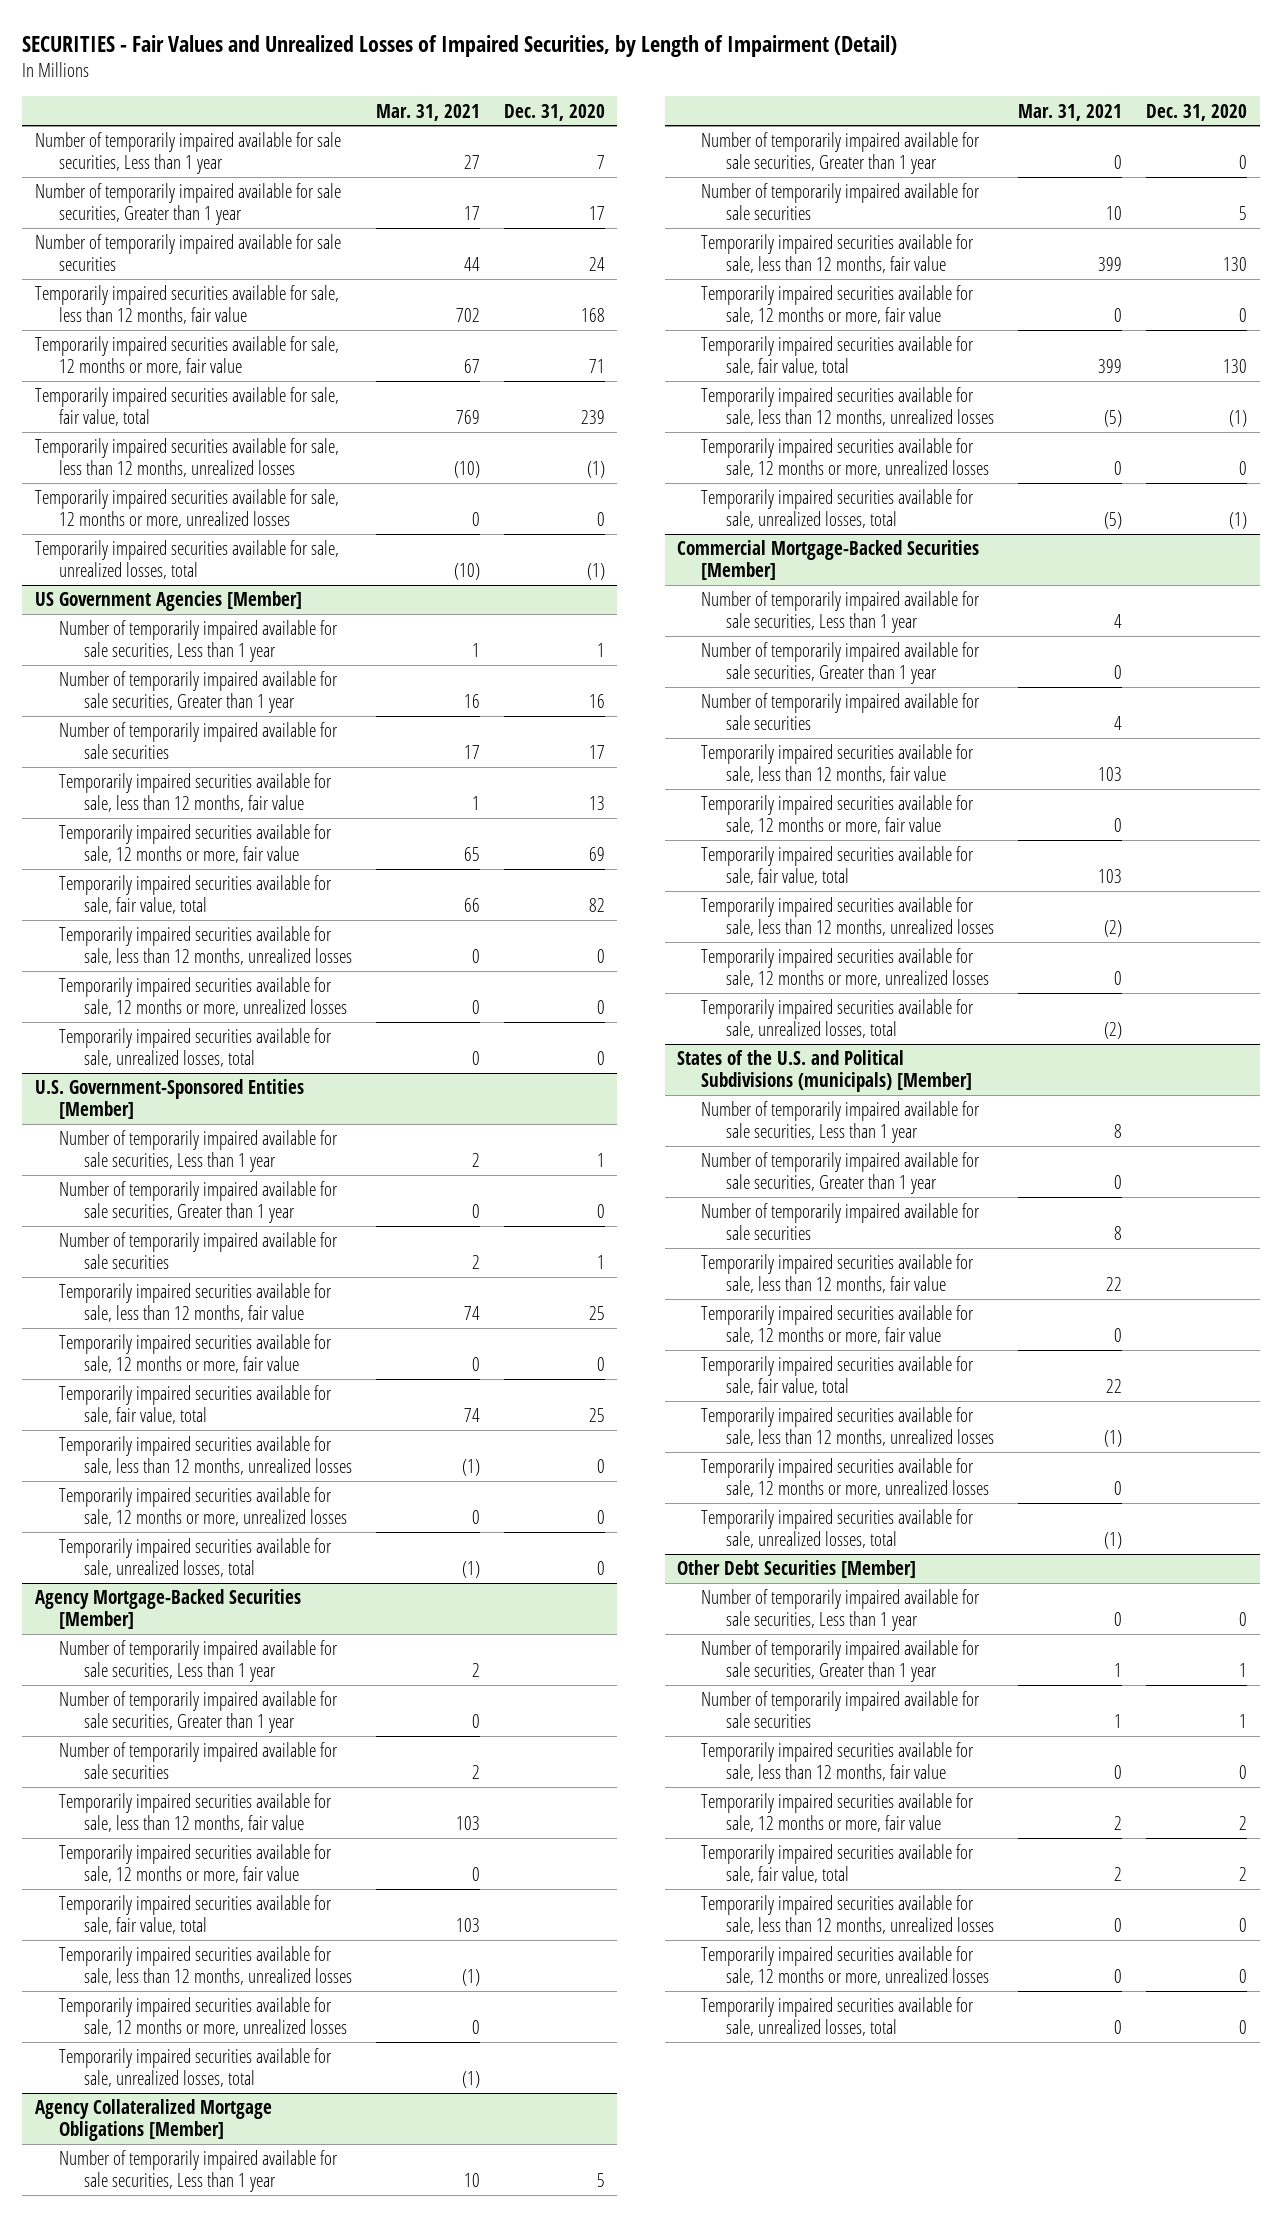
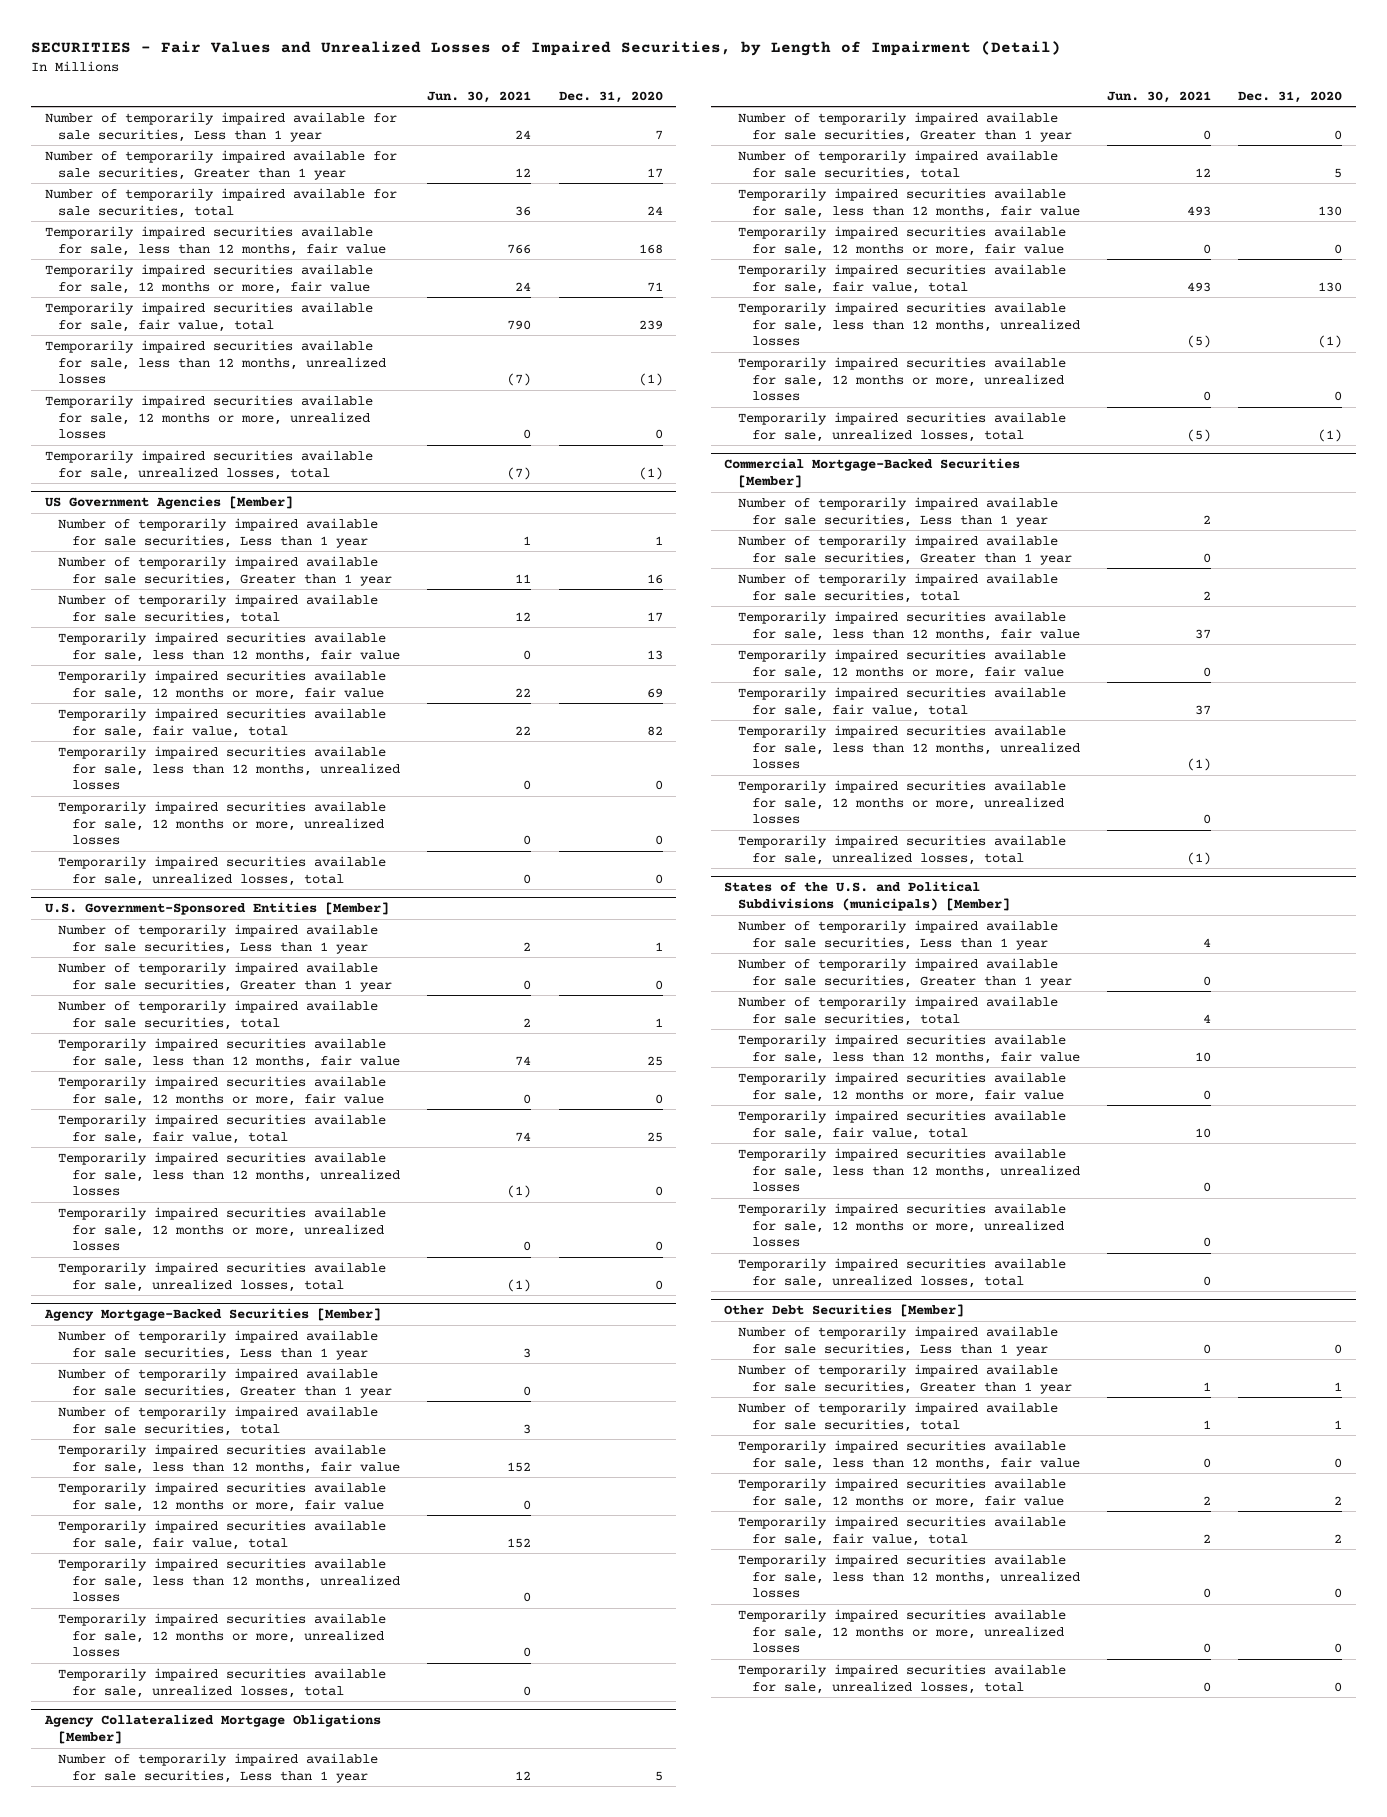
[375,103,480,121] Mar. 31, 2021 -> none
none -> [427,90,532,103] Jun. 30, 2021
[34,234,341,271] Number of temporarily impaired available for sale securities -> [44,187,397,218] Number of temporarily impaired available for sale securities, total
[59,722,339,759] Number of temporarily impaired available for sale securities -> [58,593,379,624] Number of temporarily impaired available for sale securities, total
[59,1232,339,1269] Number of temporarily impaired available for sale securities -> [58,999,379,1030] Number of temporarily impaired available for sale securities, total
[59,1742,339,1779] Number of temporarily impaired available for sale securities -> [58,1405,379,1436] Number of temporarily impaired available for sale securities, total
[701,183,981,220] Number of temporarily impaired available for sale securities -> [738,149,1059,180] Number of temporarily impaired available for sale securities, total
[701,693,981,730] Number of temporarily impaired available for sale securities -> [738,572,1059,603] Number of temporarily impaired available for sale securities, total
[701,1203,981,1240] Number of temporarily impaired available for sale securities -> [738,995,1059,1026] Number of temporarily impaired available for sale securities, total
[701,1691,981,1728] Number of temporarily impaired available for sale securities -> [738,1401,1059,1432] Number of temporarily impaired available for sale securities, total

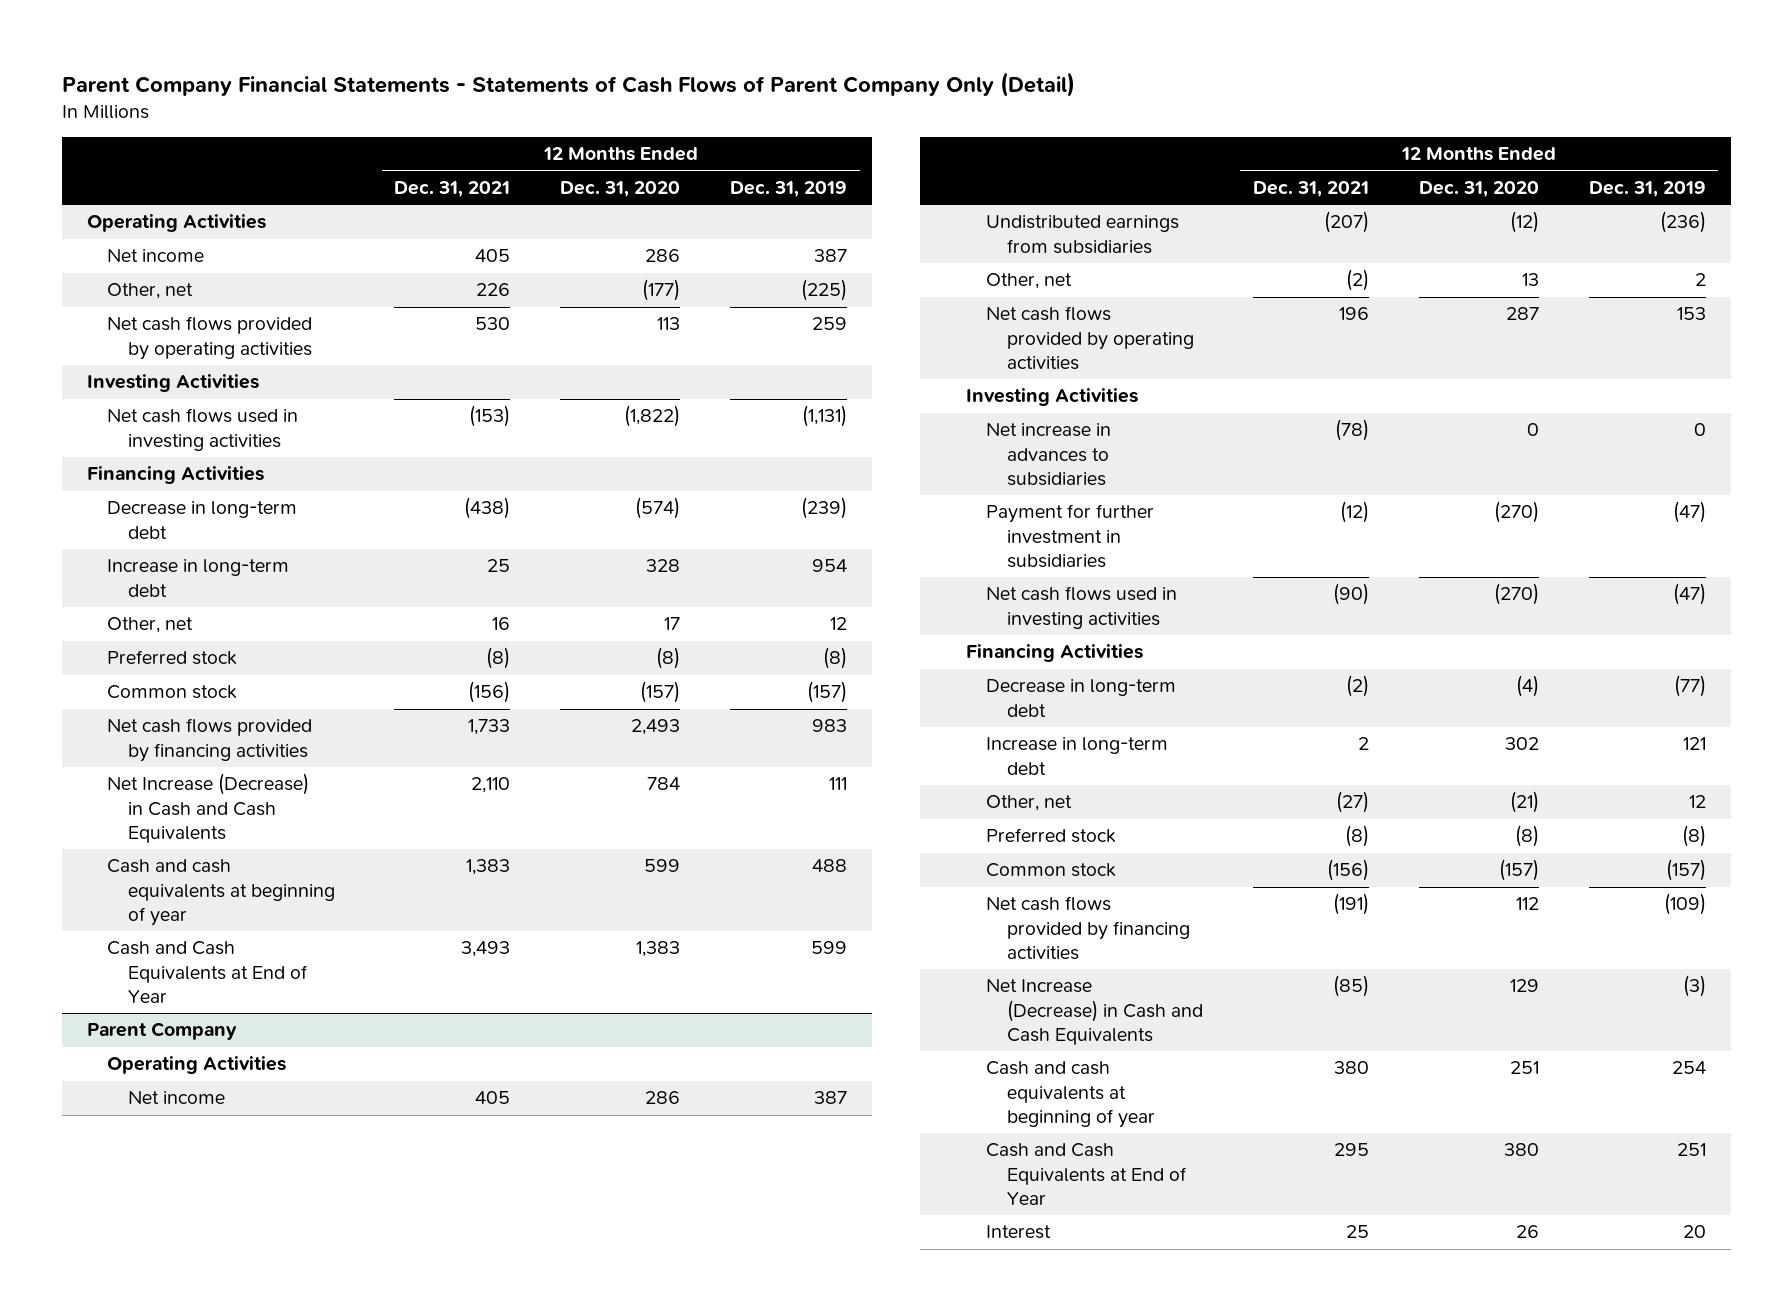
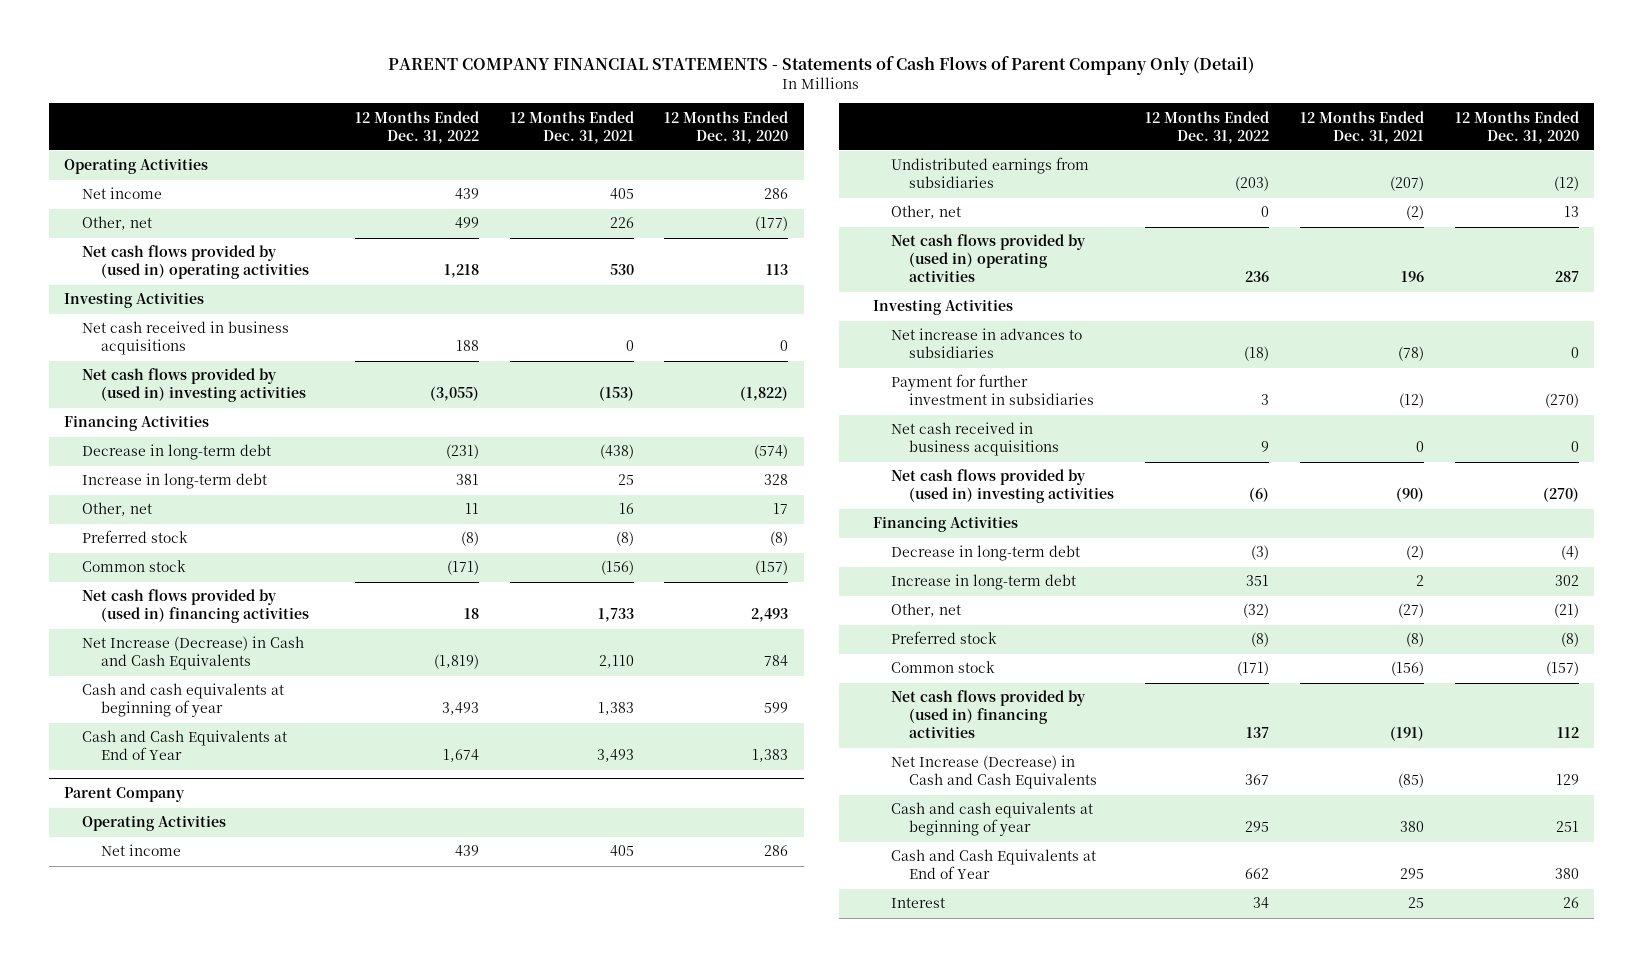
[61,71,1075,97] Parent Company Financial Statements - Statements of Cash Flows of Parent Company Only (Detail) -> [388,56,1255,76] PARENT COMPANY FINANCIAL STATEMENTS - Statements of Cash Flows of Parent Company Only (Detail)
[730,180,848,197] Dec. 31, 2019 -> none
none -> [354,110,479,144] 12 Months Ended Dec. 31, 2022
[107,316,313,360] Net cash flows provided by operating activities -> [82,245,309,280] Net cash flows provided by (used in) operating activities
none -> [82,321,290,356] Net cash received in business acquisitions
[107,408,299,451] Net cash flows used in investing activities -> [82,368,306,403] Net cash flows provided by (used in) investing activities
[107,718,313,762] Net cash flows provided by financing activities -> [82,589,309,624] Net cash flows provided by (used in) financing activities
[986,306,1194,371] Net cash flows provided by operating activities -> [890,234,1086,283] Net cash flows provided by (used in) operating activities
none -> [890,422,1060,457] Net cash received in business acquisitions
[986,586,1178,629] Net cash flows used in investing activities -> [890,469,1115,504] Net cash flows provided by (used in) investing activities
[986,896,1190,961] Net cash flows provided by financing activities -> [890,690,1086,739] Net cash flows provided by (used in) financing activities

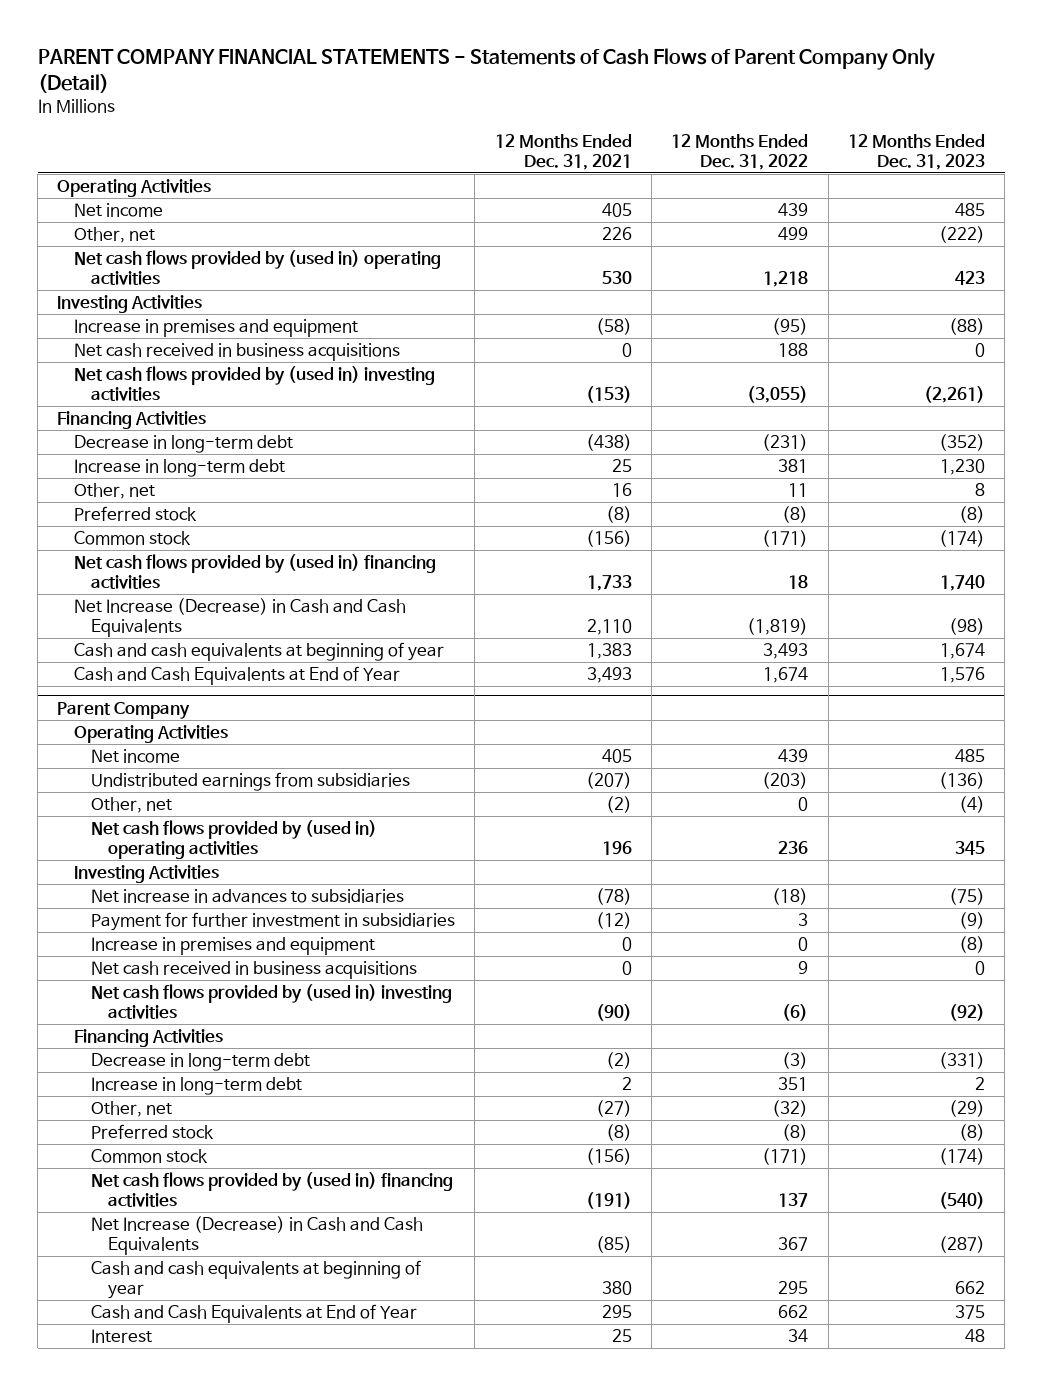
[664,110,789,144] 12 Months Ended Dec. 31, 2020 -> none
none -> [847,134,985,170] 12 Months Ended Dec. 31, 2023
none -> [74,319,359,338] Increase in premises and equipment
none -> [91,937,376,956] Increase in premises and equipment

